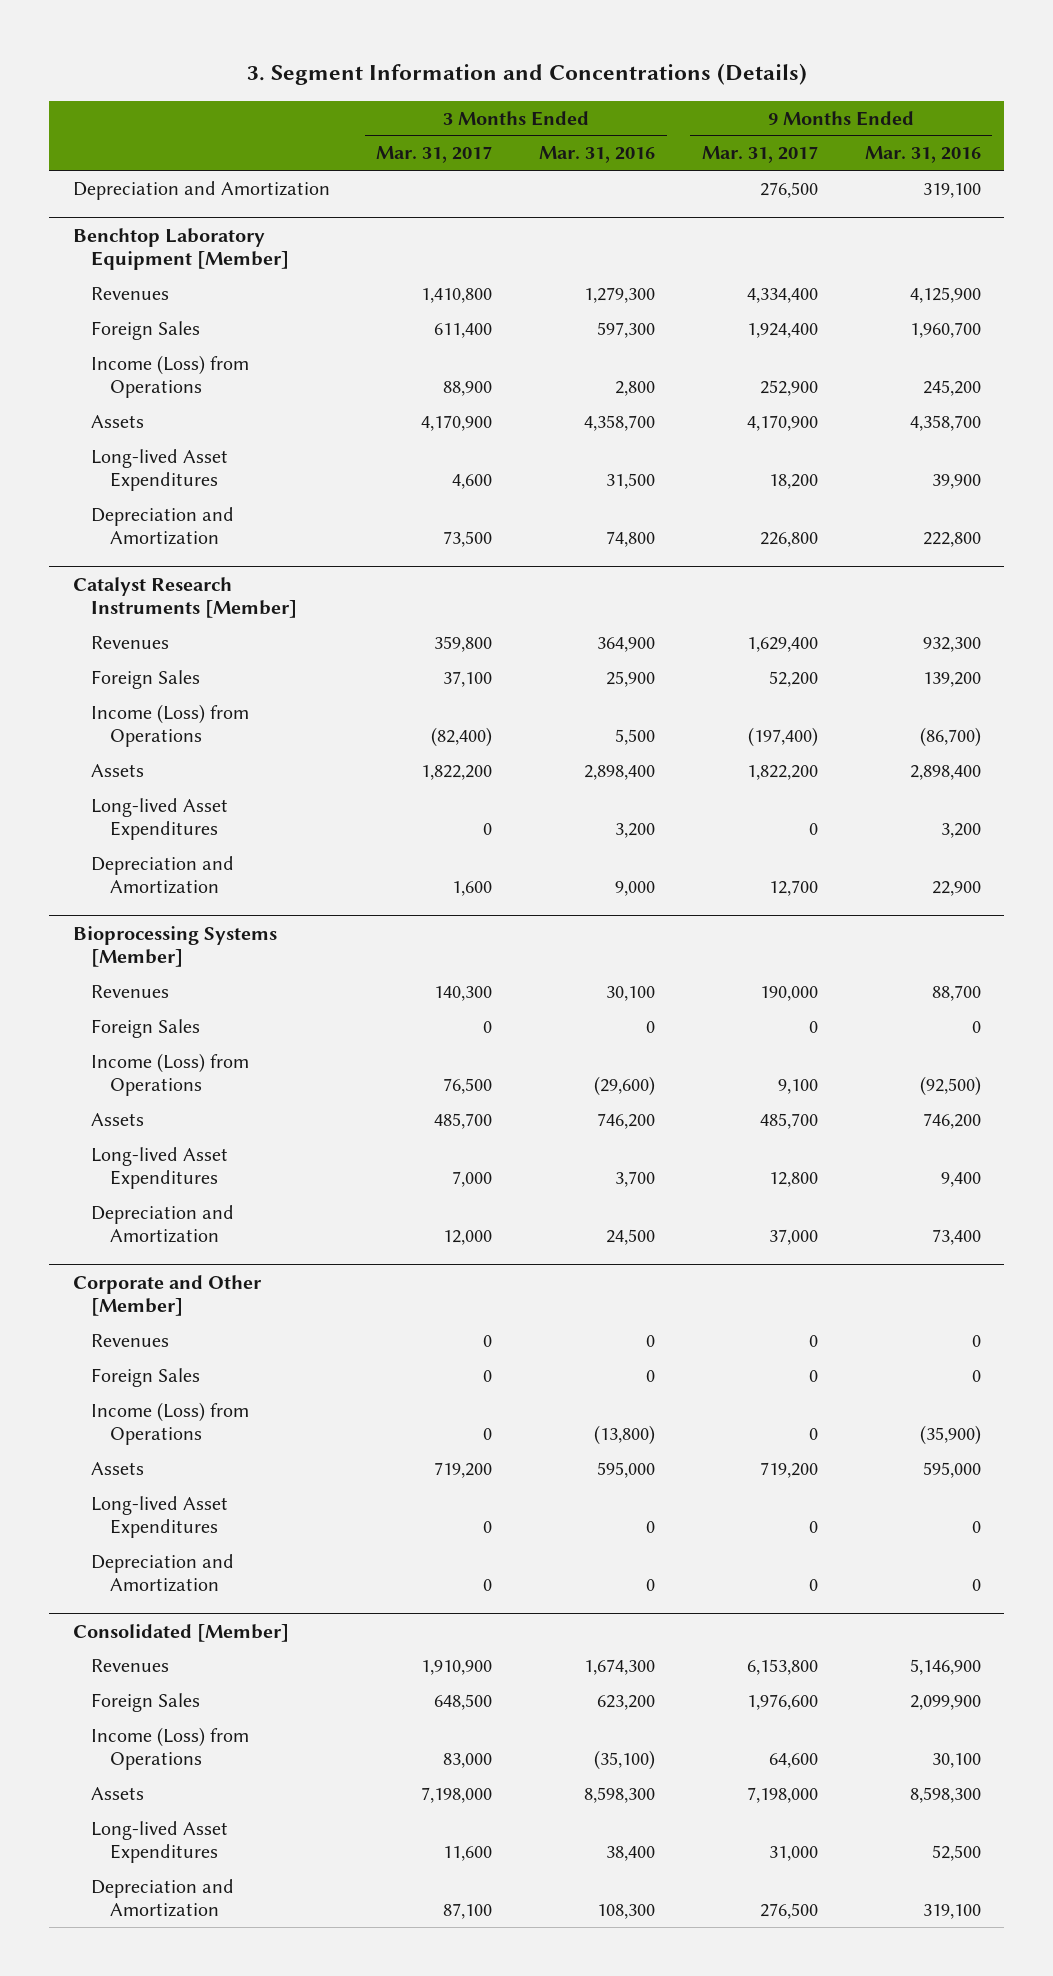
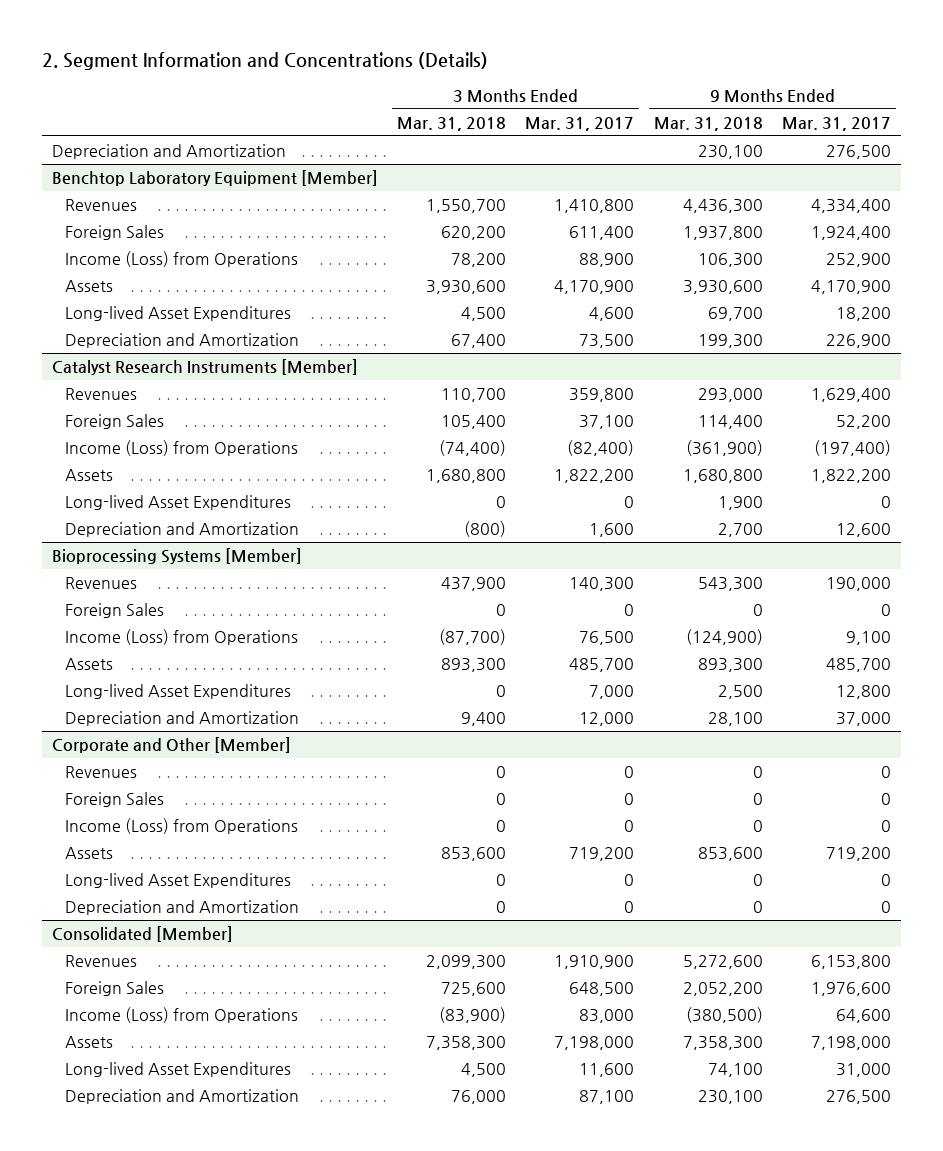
[246,63,807,86] 3. Segment Information and Concentrations (Details) -> [41,51,488,70] 2. Segment Information and Concentrations (Details)
[539,146,656,164] Mar. 31, 2016 -> none
[864,146,981,164] Mar. 31, 2016 -> none
none -> [396,116,506,131] Mar. 31, 2018
none -> [653,116,763,131] Mar. 31, 2018
[759,532,818,548] 226,800 -> [826,334,892,349] 226,900
[768,880,818,897] 12,700 -> [836,523,892,538] 12,600

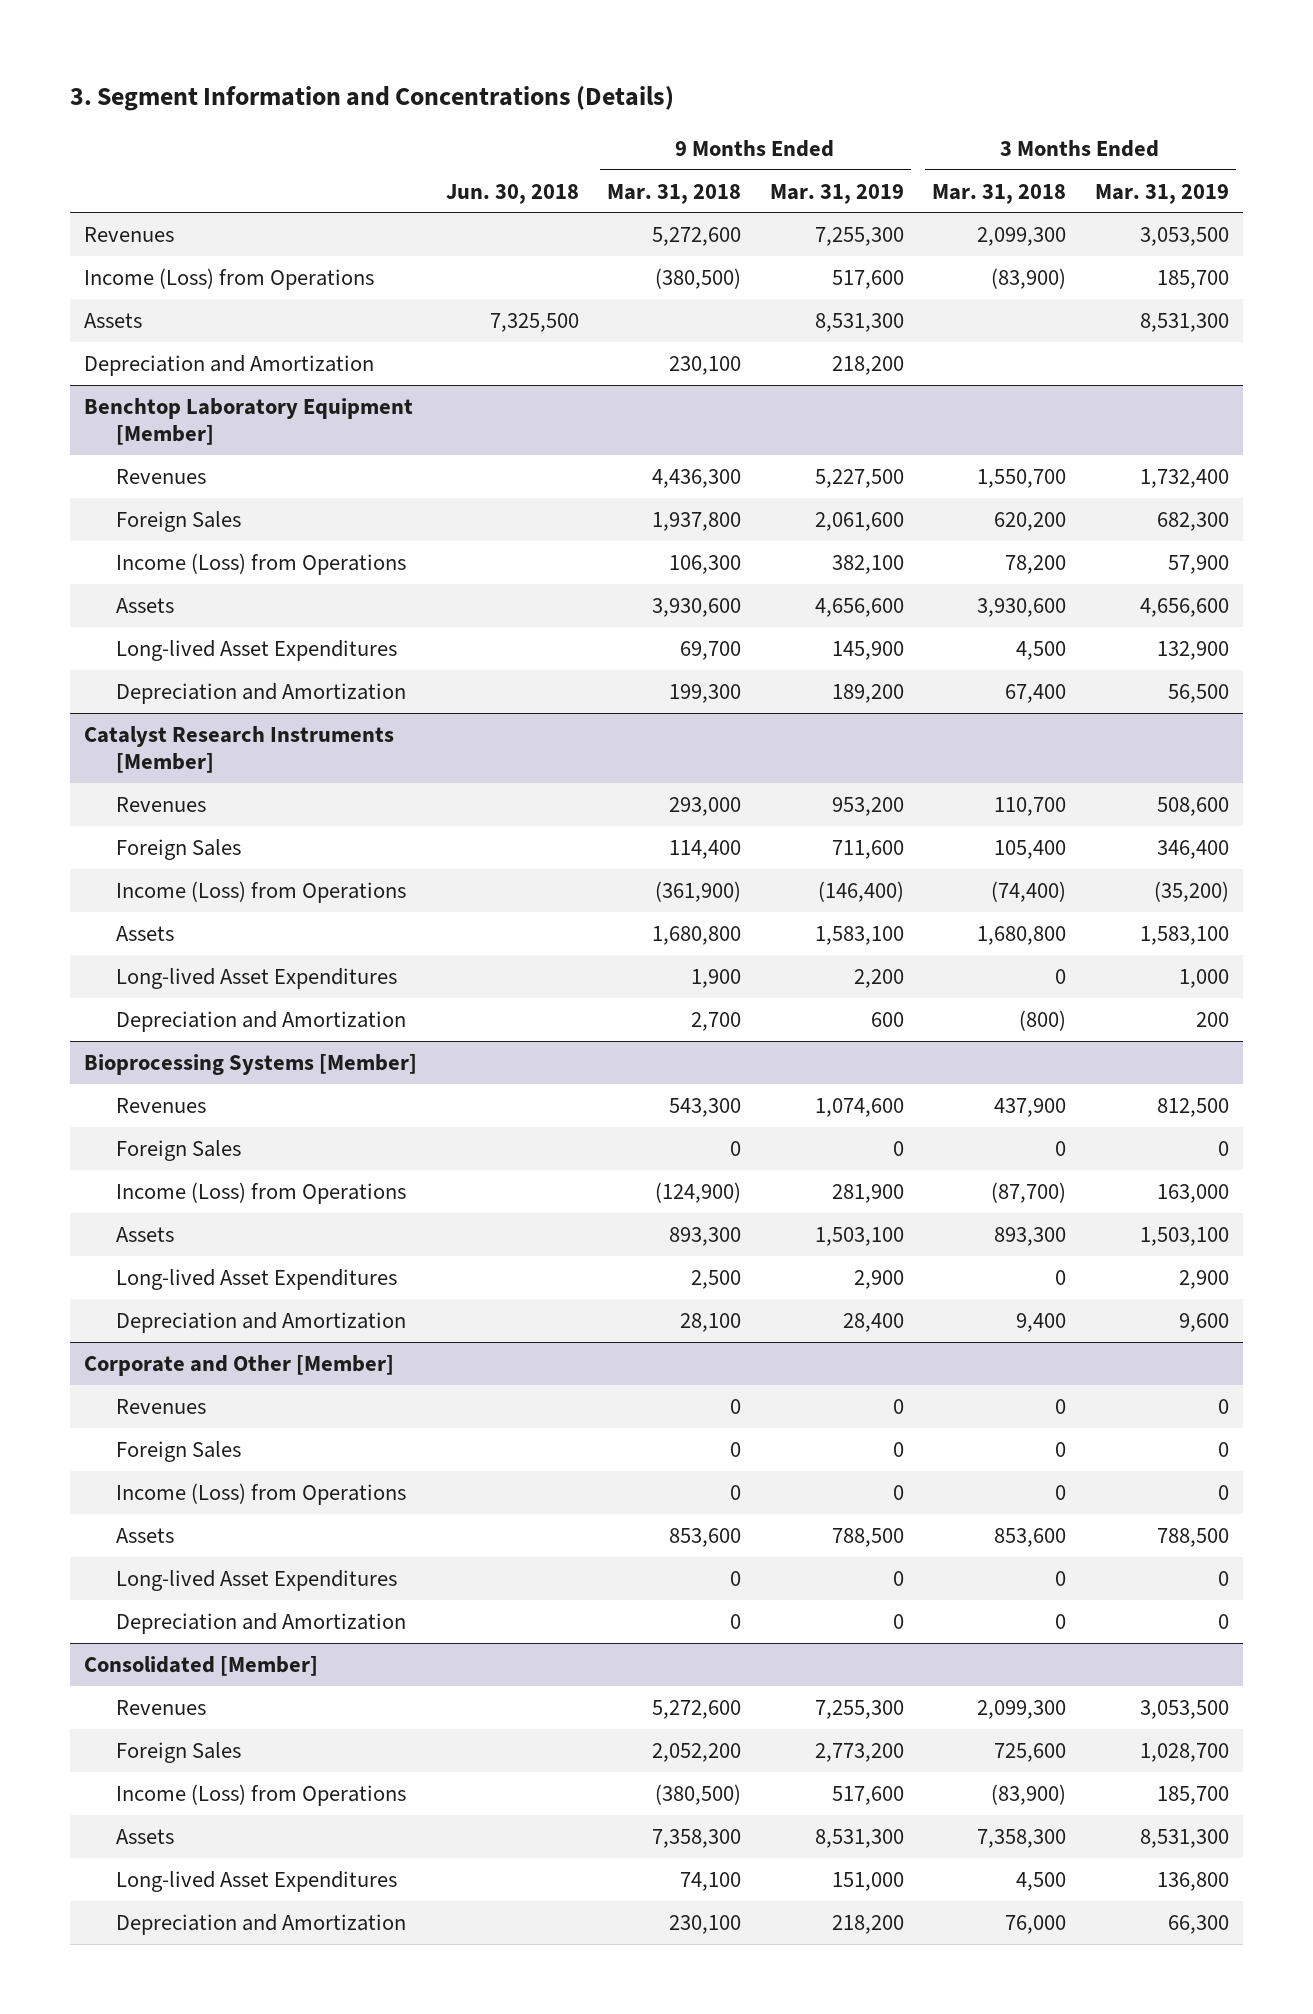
[41,51,488,70] 2. Segment Information and Concentrations (Details) -> [70,85,675,111] 3. Segment Information and Concentrations (Details)
[525,116,635,131] Mar. 31, 2017 -> none
[782,116,892,131] Mar. 31, 2017 -> none
none -> [445,183,579,204] Jun. 30, 2018
none -> [769,183,904,204] Mar. 31, 2019
none -> [1094,183,1229,204] Mar. 31, 2019
none -> [84,226,175,242] Revenues
none -> [84,267,375,290] Income (Loss) from Operations
none -> [84,312,143,328] Assets

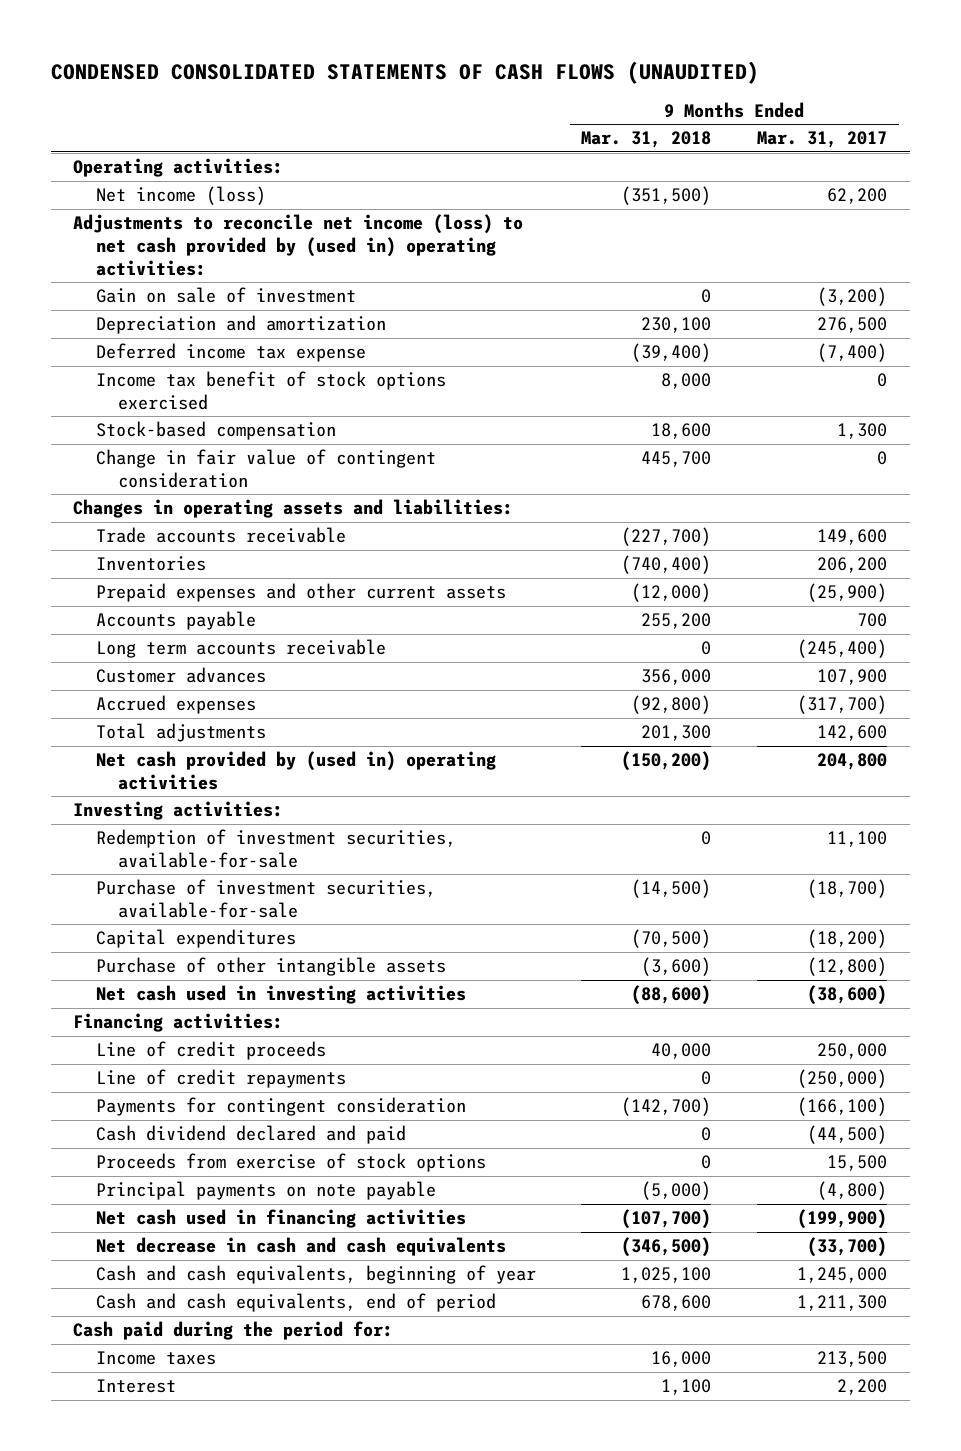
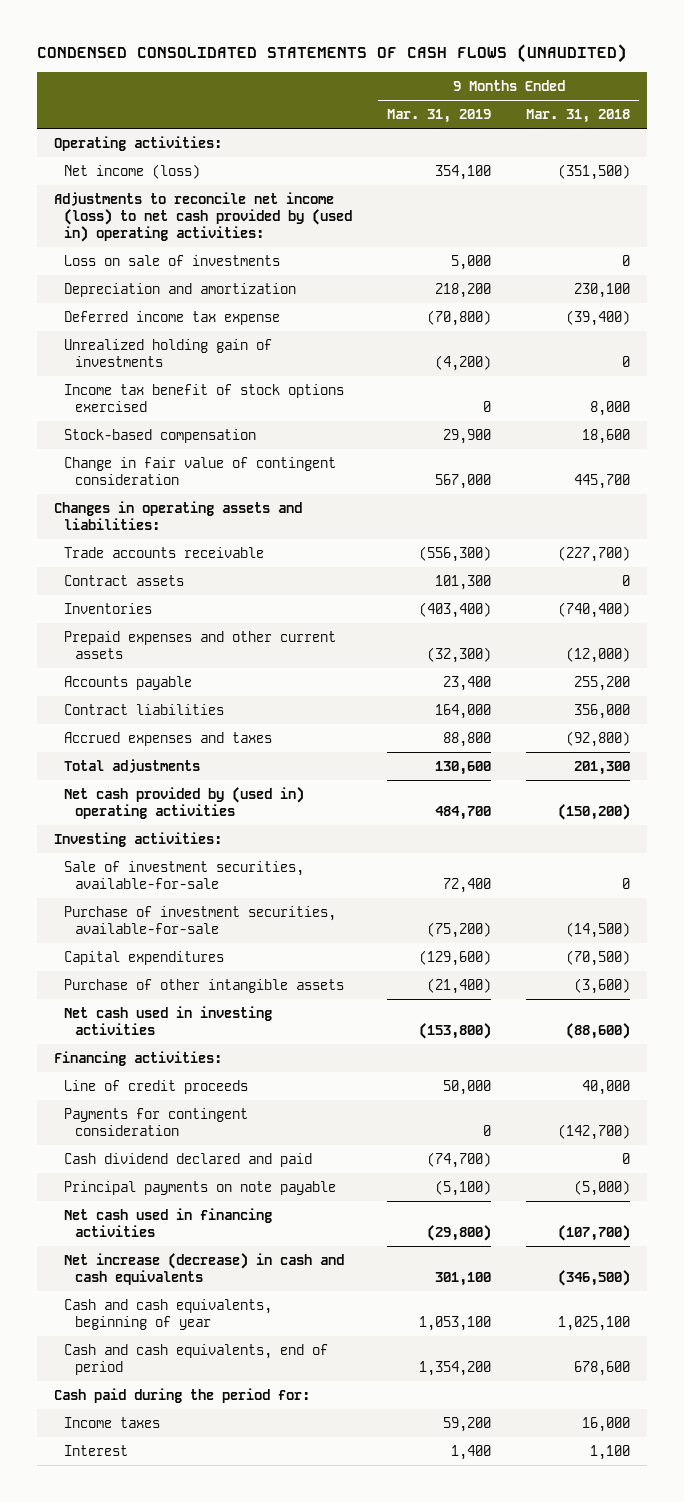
[757,131,888,149] Mar. 31, 2017 -> none
none -> [387,108,492,123] Mar. 31, 2019
[95,287,356,304] Gain on sale of investment -> [64,254,281,266] Loss on sale of investments
none -> [64,338,273,368] Unrealized holding gain of investments
none -> [64,574,185,586] Contract assets
[95,639,386,659] Long term accounts receivable -> none
[95,667,266,684] Customer advances -> [64,703,225,715] Contract liabilities
[95,695,256,715] Accrued expenses -> [64,731,273,746] Accrued expenses and taxes
[95,829,456,869] Redemption of investment securities, available-for-sale -> [64,860,305,890] Sale of investment securities, available-for-sale
[95,1069,346,1089] Line of credit repayments -> none
[95,1153,486,1173] Proceeds from exercise of stock options -> none
[95,1237,506,1257] Net decrease in cash and cash equivalents -> [64,1252,345,1286] Net increase (decrease) in cash and cash equivalents

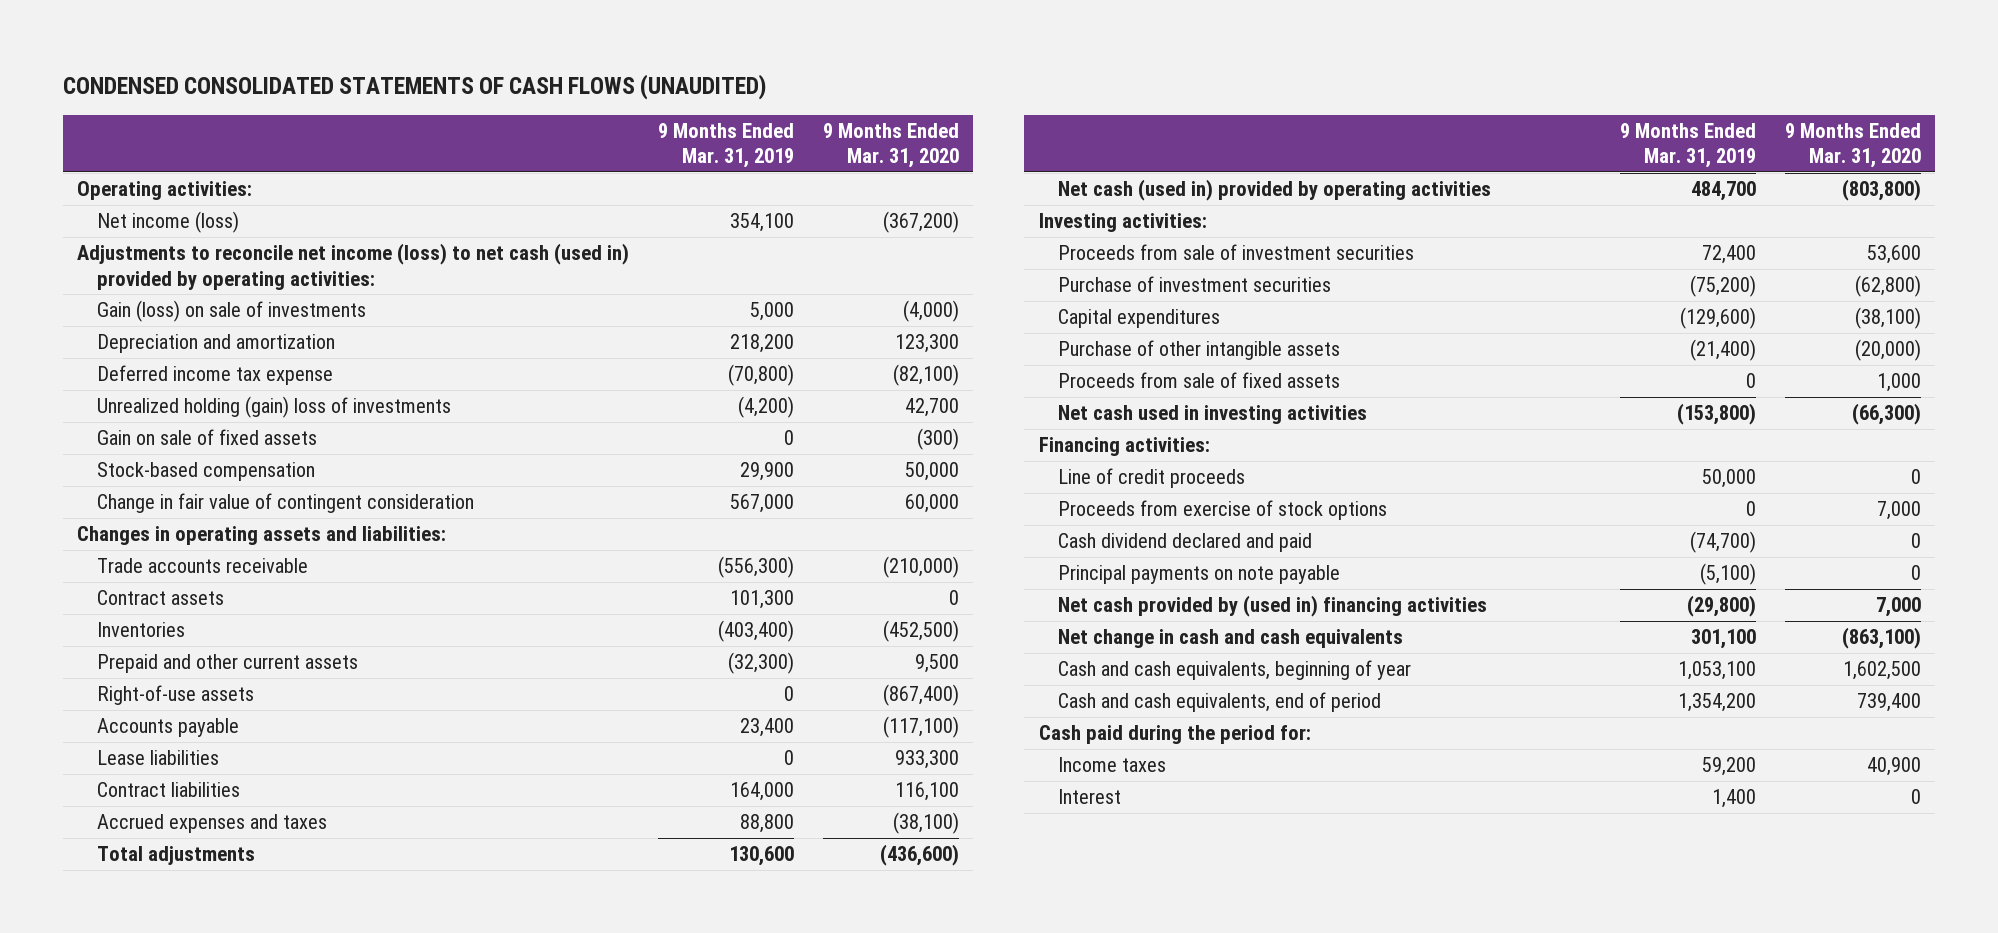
[525,108,630,123] Mar. 31, 2018 -> none
none -> [822,122,959,169] 9 Months Ended Mar. 31, 2020
[54,191,353,243] Adjustments to reconcile net income (loss) to net cash provided by (used in) operating activities: -> [77,243,630,290] Adjustments to reconcile net income (loss) to net cash (used in) provided by operating activities:
[64,254,281,266] Loss on sale of investments -> [96,300,366,323] Gain (loss) on sale of investments
[64,383,345,413] Income tax benefit of stock options exercised -> none
[64,338,273,368] Unrealized holding gain of investments -> [96,396,451,419] Unrealized holding (gain) loss of investments
none -> [96,429,317,446] Gain on sale of fixed assets
[64,630,337,660] Prepaid expenses and other current assets -> [96,654,358,674] Prepaid and other current assets
none -> [96,685,254,706] Right-of-use assets
none -> [96,750,219,766] Lease liabilities
[64,786,305,820] Net cash provided by (used in) operating activities -> [1058,179,1492,202] Net cash (used in) provided by operating activities
[64,860,305,890] Sale of investment securities, available-for-sale -> [1058,244,1415,261] Proceeds from sale of investment securities
[64,905,337,935] Purchase of investment securities, available-for-sale -> [1058,276,1332,293] Purchase of investment securities
none -> [1058,372,1341,389] Proceeds from sale of fixed assets
[64,1107,249,1137] Payments for contingent consideration -> none
none -> [1058,500,1388,521] Proceeds from exercise of stock options
[64,1207,273,1238] Net cash used in financing activities -> [1058,595,1488,618] Net cash provided by (used in) financing activities
[64,1252,345,1286] Net increase (decrease) in cash and cash equivalents -> [1058,629,1404,649] Net change in cash and cash equivalents

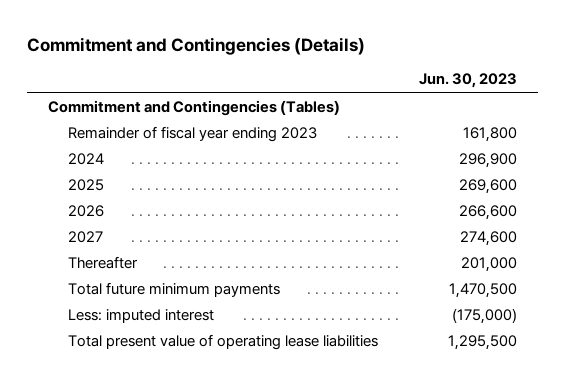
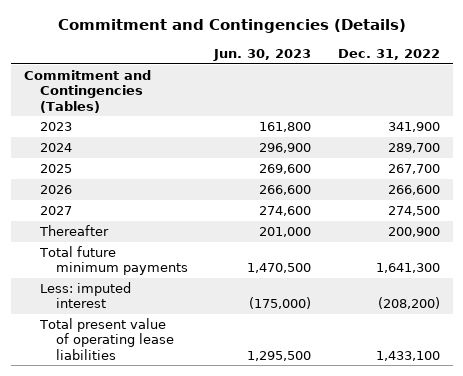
none -> [337,48,440,60] Dec. 31, 2022
[68,125,318,142] Remainder of fiscal year ending 2023 -> [39,122,72,132] 2023

